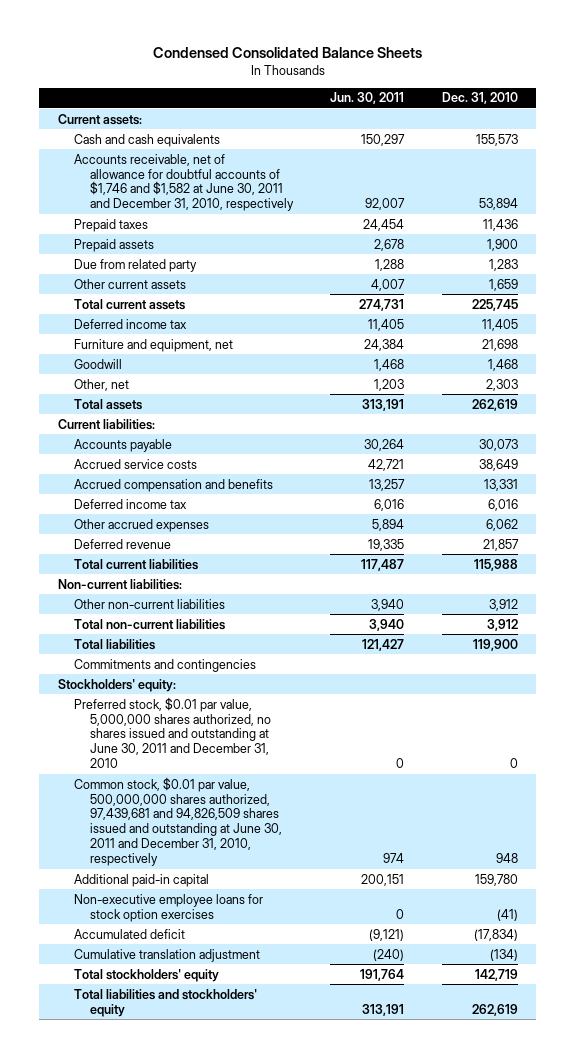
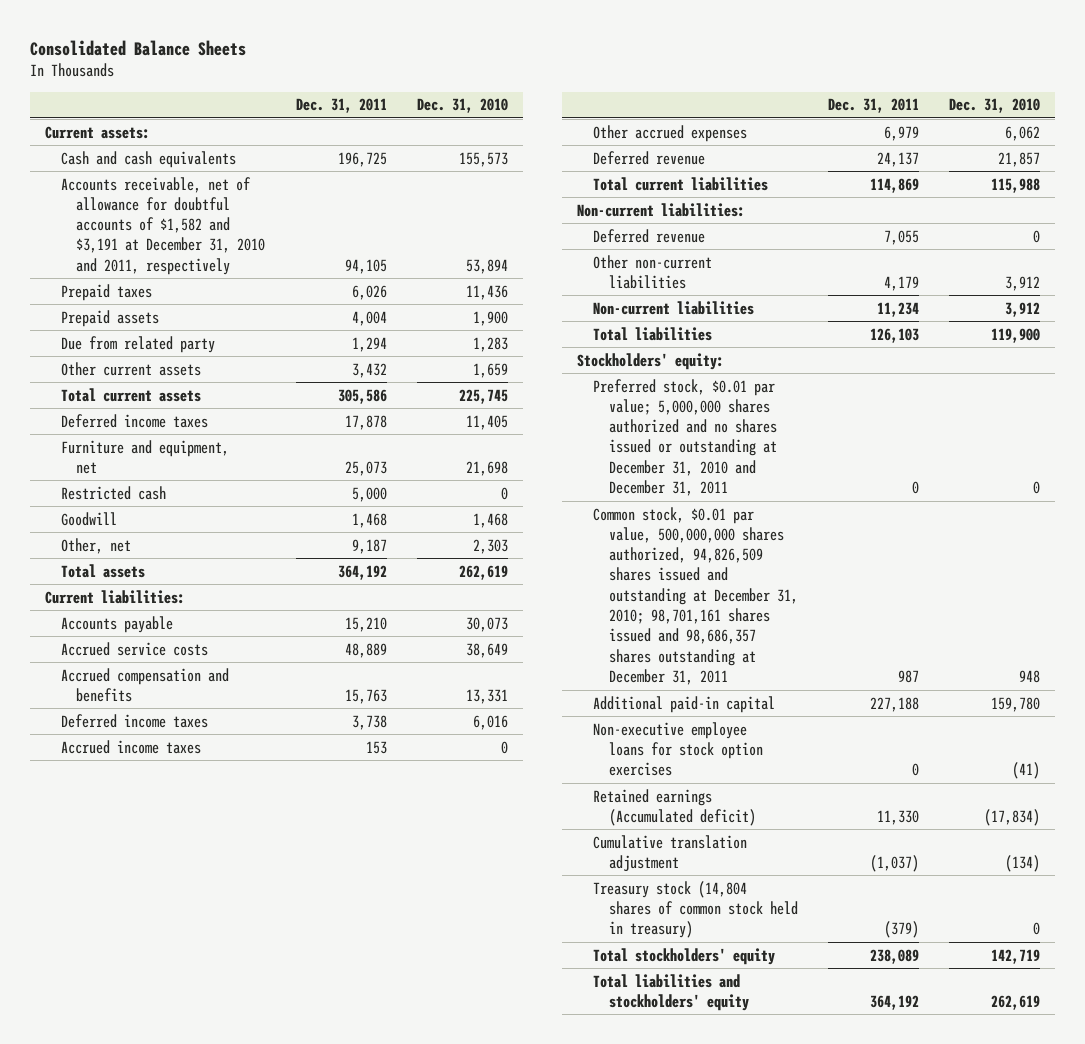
[152,47,422,59] Condensed Consolidated Balance Sheets -> [29,39,246,56] Consolidated Balance Sheets
[330,92,405,105] Jun. 30, 2011 -> none
none -> [295,98,387,114] Dec. 31, 2011
[73,153,295,212] Accounts receivable, net of allowance for doubtful accounts of $1,746 and $1,582 at June 30, 2011 and December 31, 2010, respectively -> [60,176,266,275] Accounts receivable, net of allowance for doubtful accounts of $1,582 and $3,191 at December 31, 2010 and 2011, respectively
[73,318,187,329] Deferred income tax -> [60,413,208,428] Deferred income taxes
none -> [60,485,166,500] Restricted cash
[73,498,187,509] Deferred income tax -> [60,713,208,728] Deferred income taxes
none -> [60,739,201,754] Accrued income taxes
none -> [593,228,706,243] Deferred revenue
[73,618,225,630] Total non-current liabilities -> [593,300,755,315] Non-current liabilities
[73,658,256,672] Commitments and contingencies -> none
[73,696,272,769] Preferred stock, $0.01 par value, 5,000,000 shares authorized, no shares issued and outstanding at June 30, 2011 and December 31, 2010 -> [593,378,777,497] Preferred stock, $0.01 par value; 5,000,000 shares authorized and no shares issued or outstanding at December 31, 2010 and December 31, 2011
[73,776,283,867] Common stock, $0.01 par value, 500,000,000 shares authorized, 97,439,681 and 94,826,509 shares issued and outstanding at June 30, 2011 and December 31, 2010, respectively -> [593,506,798,686] Common stock, $0.01 par value, 500,000,000 shares authorized, 94,826,509 shares issued and outstanding at December 31, 2010; 98,701,161 shares issued and 98,686,357 shares outstanding at December 31, 2011
[73,928,185,939] Accumulated deficit -> [593,788,756,826] Retained earnings (Accumulated deficit)
none -> [593,880,798,939] Treasury stock (14,804 shares of common stock held in treasury)

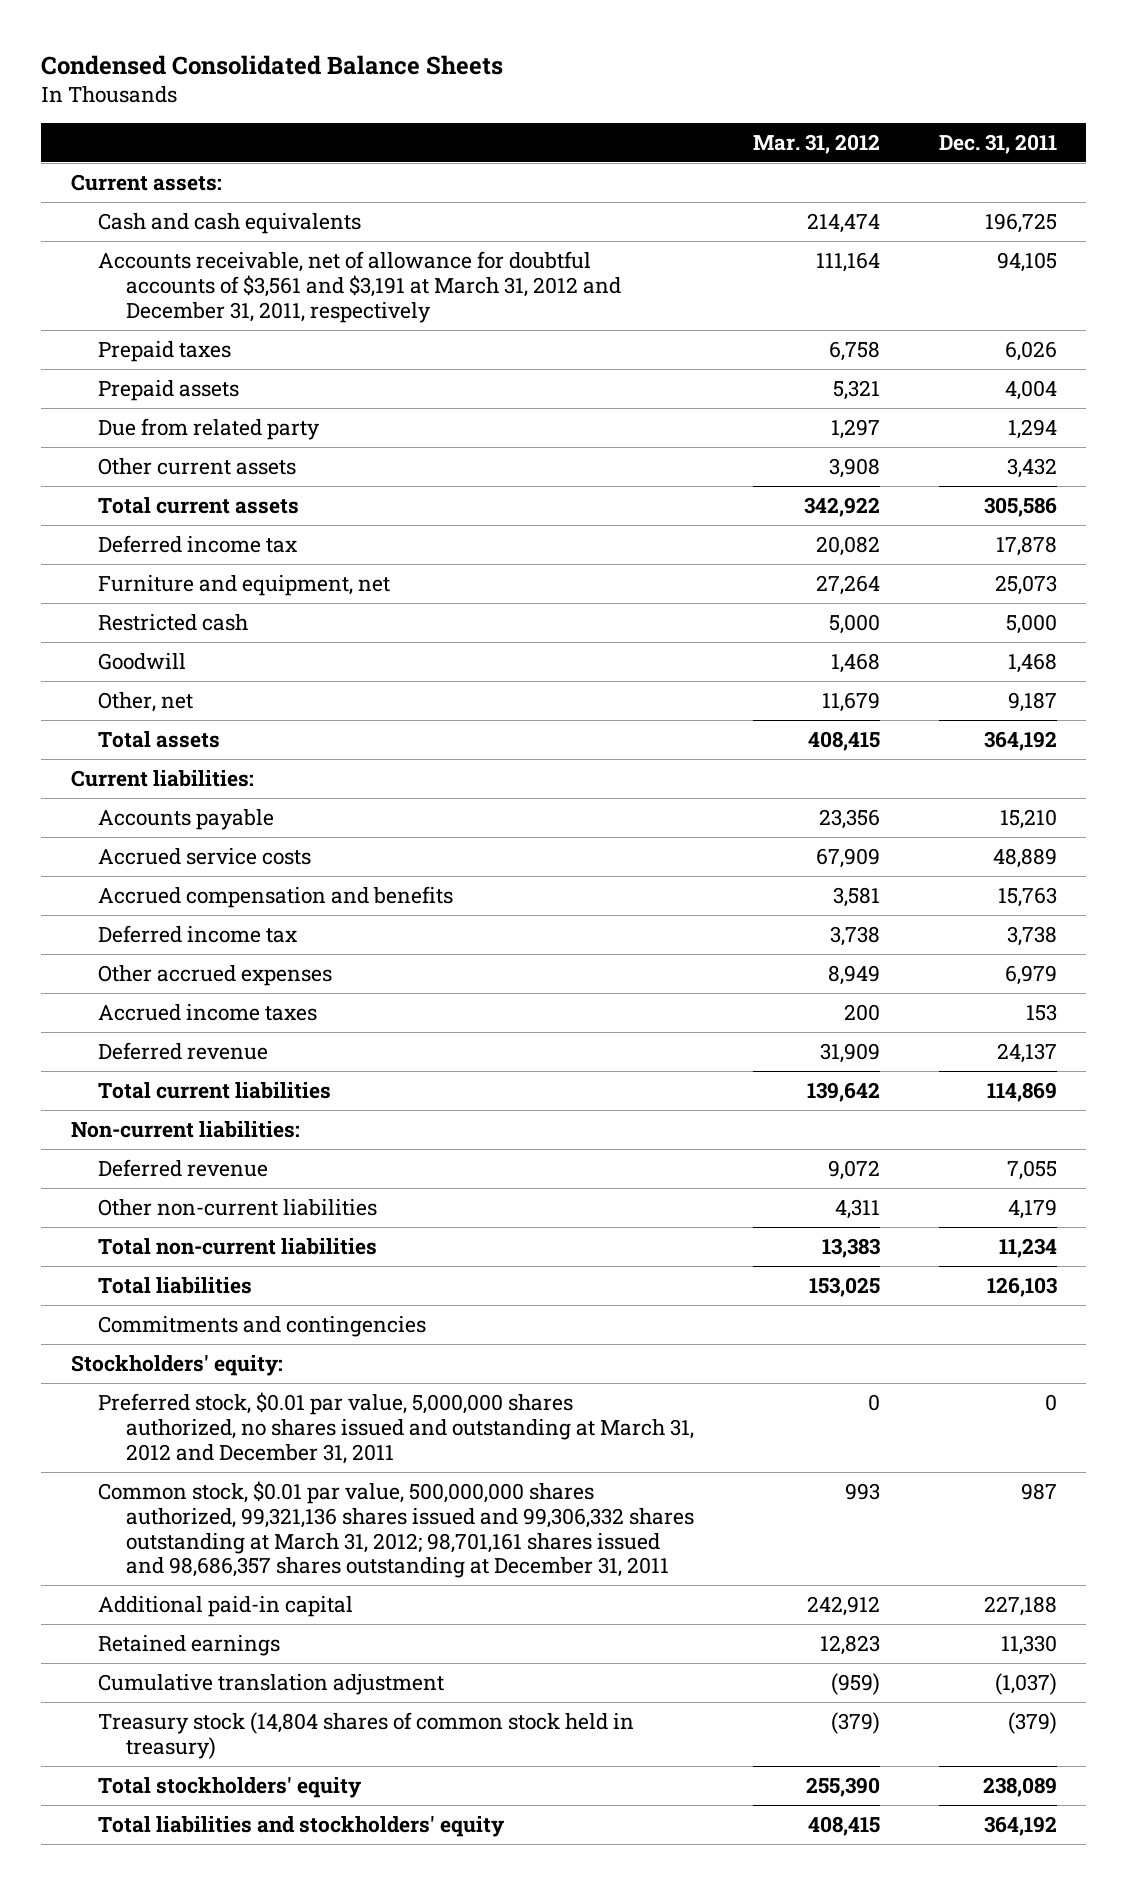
[29,39,246,56] Consolidated Balance Sheets -> [41,54,504,75] Condensed Consolidated Balance Sheets
[416,98,508,114] Dec. 31, 2010 -> none
none -> [753,133,881,154] Mar. 31, 2012
[60,176,266,275] Accounts receivable, net of allowance for doubtful accounts of $1,582 and $3,191 at December 31, 2010 and 2011, respectively -> [98,251,622,323] Accounts receivable, net of allowance for doubtful accounts of $3,561 and $3,191 at March 31, 2012 and December 31, 2011, respectively
[60,413,208,428] Deferred income taxes -> [98,535,298,554] Deferred income tax
[60,713,208,728] Deferred income taxes -> [98,925,298,944] Deferred income tax
[60,739,201,754] Accrued income taxes -> [98,1004,318,1022] Accrued income taxes
[593,300,755,315] Non-current liabilities -> [98,1238,378,1256] Total non-current liabilities
none -> [98,1316,427,1338] Commitments and contingencies
[593,378,777,497] Preferred stock, $0.01 par value; 5,000,000 shares authorized and no shares issued or outstanding at December 31, 2010 and December 31, 2011 -> [98,1392,695,1464] Preferred stock, $0.01 par value, 5,000,000 shares authorized, no shares issued and outstanding at March 31, 2012 and December 31, 2011
[593,506,798,686] Common stock, $0.01 par value, 500,000,000 shares authorized, 94,826,509 shares issued and outstanding at December 31, 2010; 98,701,161 shares issued and 98,686,357 shares outstanding at December 31, 2011 -> [98,1481,695,1579] Common stock, $0.01 par value, 500,000,000 shares authorized, 99,321,136 shares issued and 99,306,332 shares outstanding at March 31, 2012; 98,701,161 shares issued and 98,686,357 shares outstanding at December 31, 2011
[593,721,763,777] Non-executive employee loans for stock option exercises -> none
[593,788,756,826] Retained earnings (Accumulated deficit) -> [98,1635,281,1657] Retained earnings

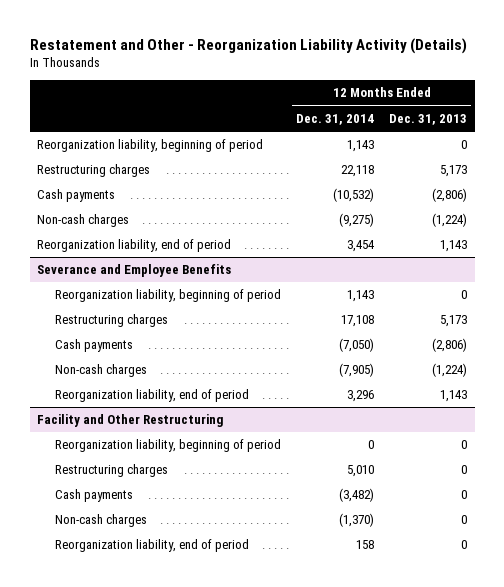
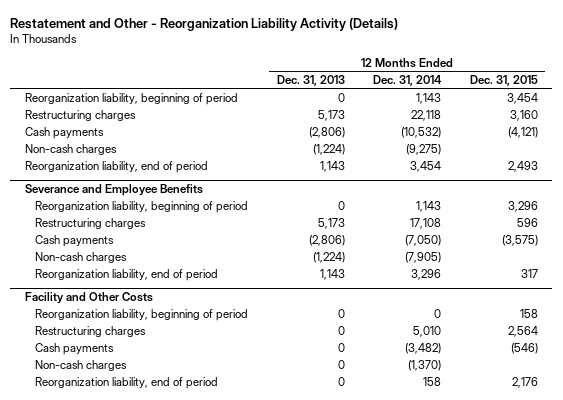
none -> [469,74,538,86] Dec. 31, 2015
[37,414,224,428] Facility and Other Restructuring -> [24,292,153,305] Facility and Other Costs

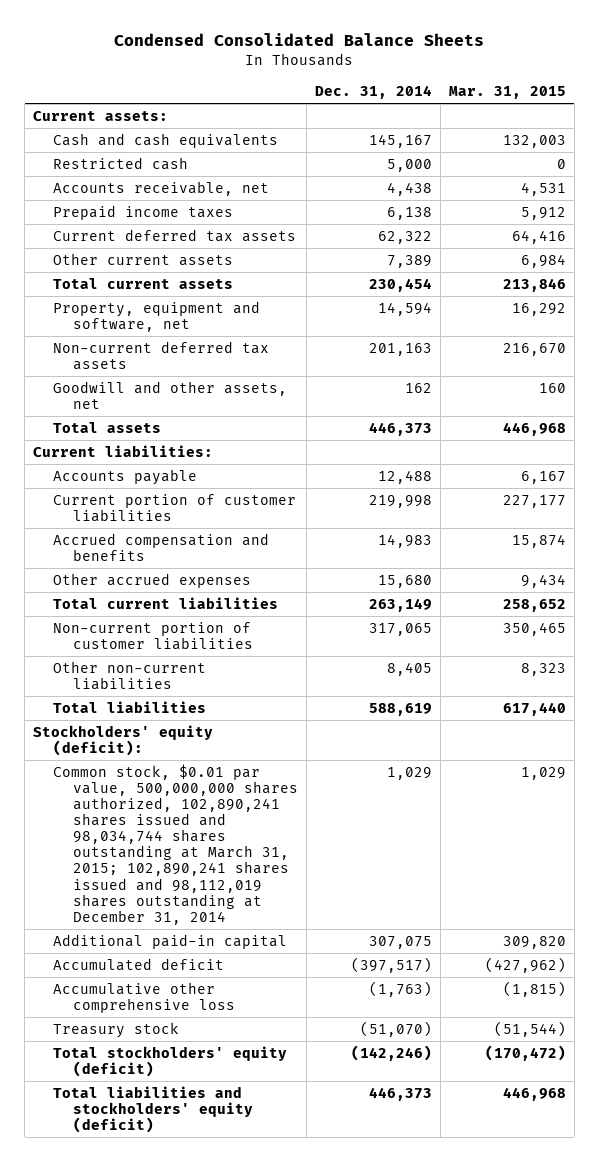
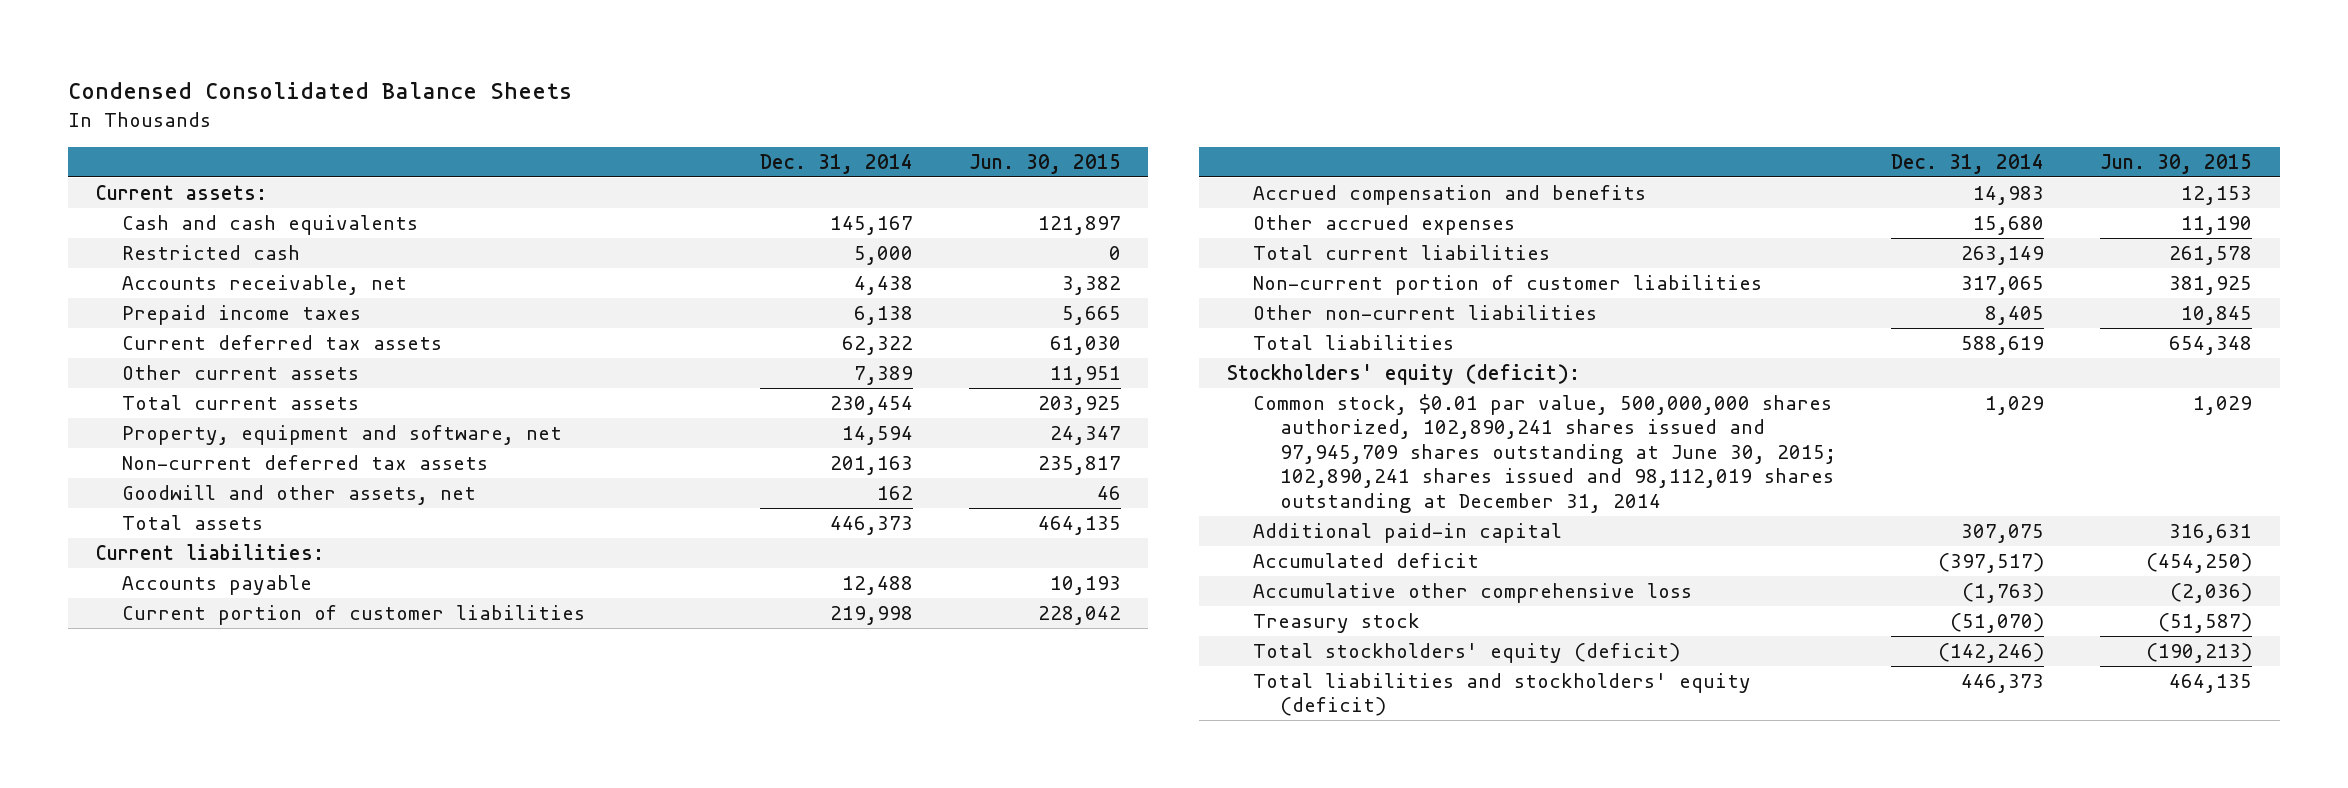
[448,86,566,100] Mar. 31, 2015 -> none
none -> [968,153,1121,174] Jun. 30, 2015
[52,763,298,925] Common stock, $0.01 par value, 500,000,000 shares authorized, 102,890,241 shares issued and 98,034,744 shares outstanding at March 31, 2015; 102,890,241 shares issued and 98,112,019 shares outstanding at December 31, 2014 -> [1253,393,1836,513] Common stock, $0.01 par value, 500,000,000 shares authorized, 102,890,241 shares issued and 97,945,709 shares outstanding at June 30, 2015; 102,890,241 shares issued and 98,112,019 shares outstanding at December 31, 2014

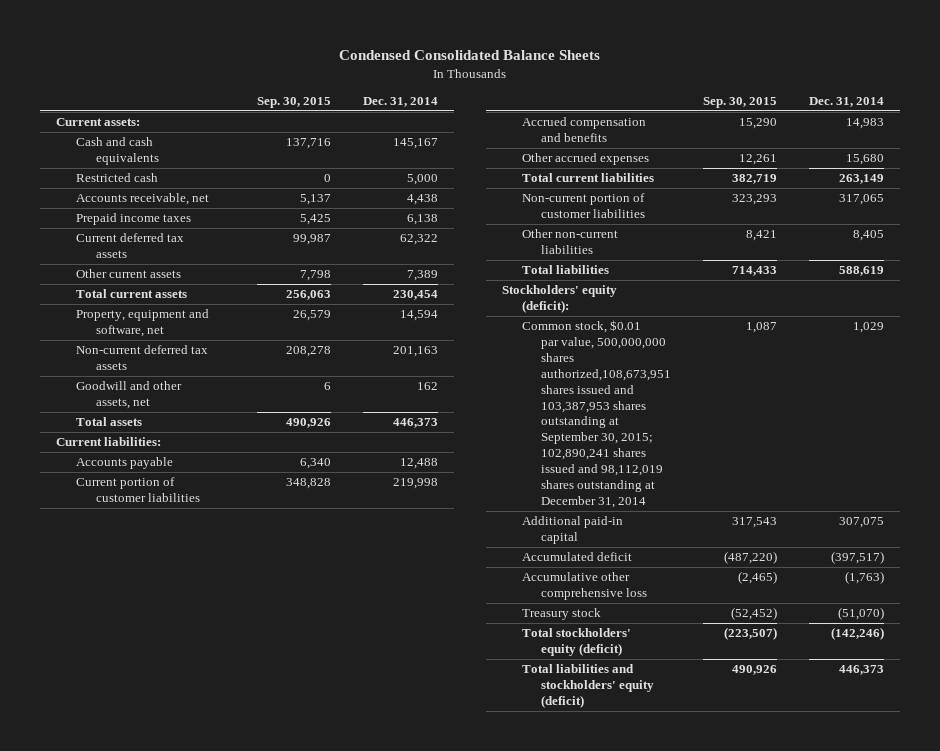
[968,153,1121,174] Jun. 30, 2015 -> none
none -> [257,96,332,108] Sep. 30, 2015
[1253,393,1836,513] Common stock, $0.01 par value, 500,000,000 shares authorized, 102,890,241 shares issued and 97,945,709 shares outstanding at June 30, 2015; 102,890,241 shares issued and 98,112,019 shares outstanding at December 31, 2014 -> [521,320,672,508] Common stock, $0.01 par value, 500,000,000 shares authorized,108,673,951 shares issued and 103,387,953 shares outstanding at September 30, 2015; 102,890,241 shares issued and 98,112,019 shares outstanding at December 31, 2014

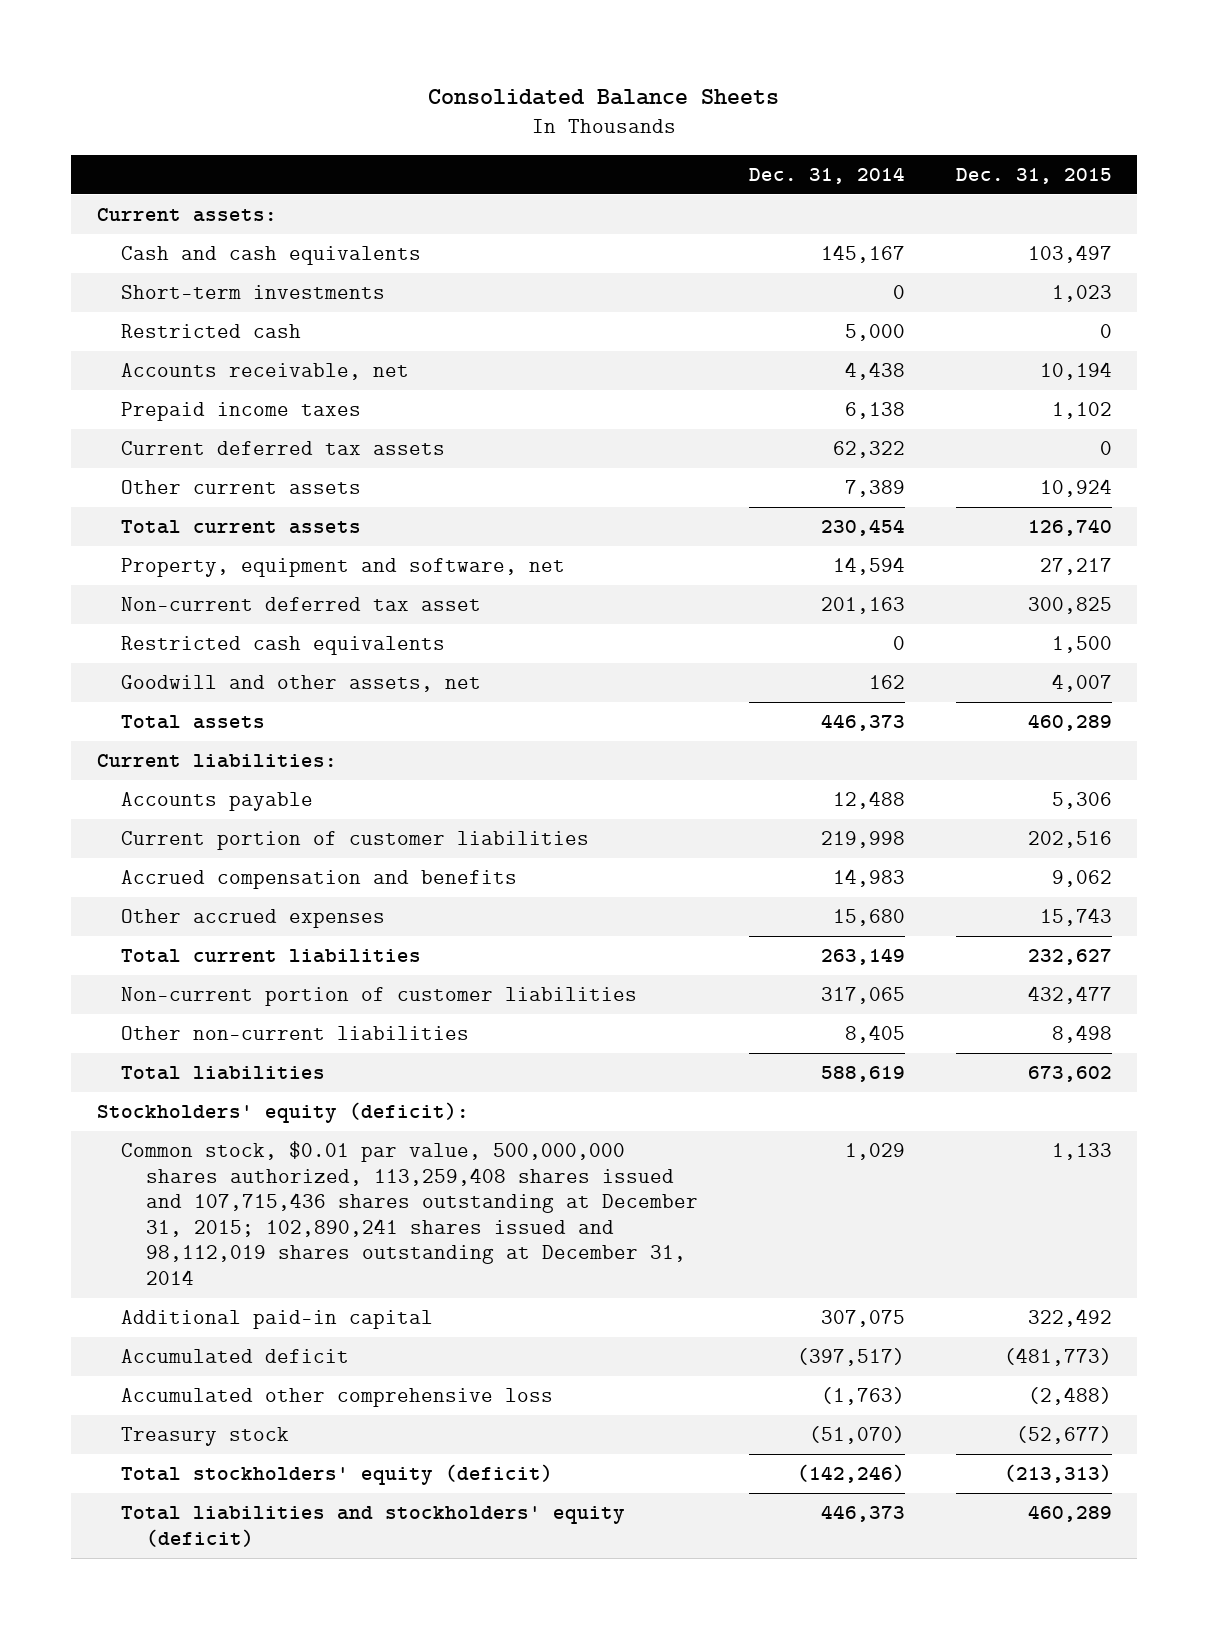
[339,50,601,61] Condensed Consolidated Balance Sheets -> [428,89,780,106] Consolidated Balance Sheets
[257,96,332,108] Sep. 30, 2015 -> none
none -> [955,167,1112,184] Dec. 31, 2015
none -> [121,285,386,300] Short-term investments
[75,345,208,371] Non-current deferred tax assets -> [121,597,482,612] Non-current deferred tax asset
none -> [121,636,446,656] Restricted cash equivalents
[521,320,672,508] Common stock, $0.01 par value, 500,000,000 shares authorized,108,673,951 shares issued and 103,387,953 shares outstanding at September 30, 2015; 102,890,241 shares issued and 98,112,019 shares outstanding at December 31, 2014 -> [121,1141,698,1285] Common stock, $0.01 par value, 500,000,000 shares authorized, 113,259,408 shares issued and 107,715,436 shares outstanding at December 31, 2015; 102,890,241 shares issued and 98,112,019 shares outstanding at December 31, 2014
[521,572,648,601] Accumulative other comprehensive loss -> [121,1388,554,1408] Accumulated other comprehensive loss

